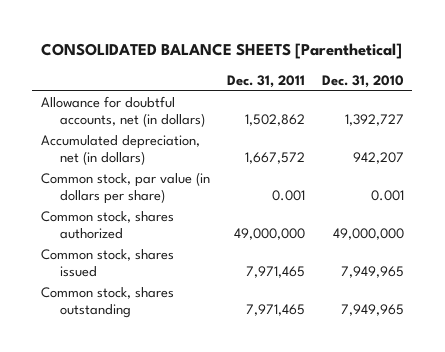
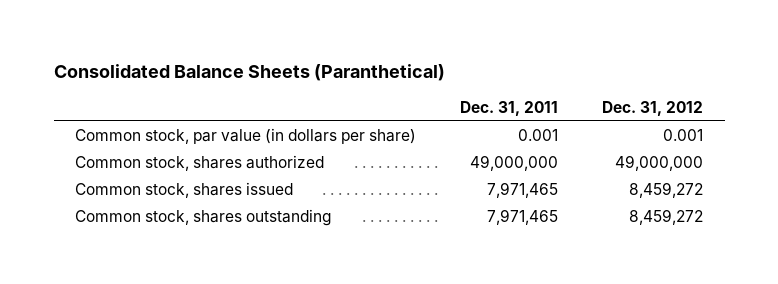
[41,42,403,59] CONSOLIDATED BALANCE SHEETS [Parenthetical] -> [53,63,445,81] Consolidated Balance Sheets (Paranthetical)
[321,74,404,88] Dec. 31, 2010 -> none
none -> [601,100,703,116] Dec. 31, 2012
[40,96,205,128] Allowance for doubtful accounts, net (in dollars) -> none
[40,135,200,166] Accumulated depreciation, net (in dollars) -> none

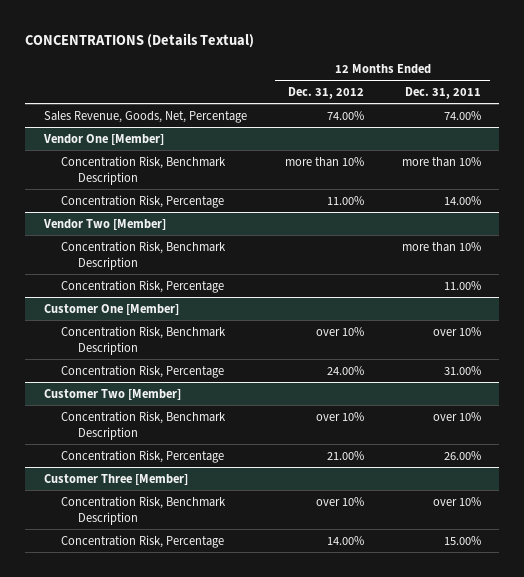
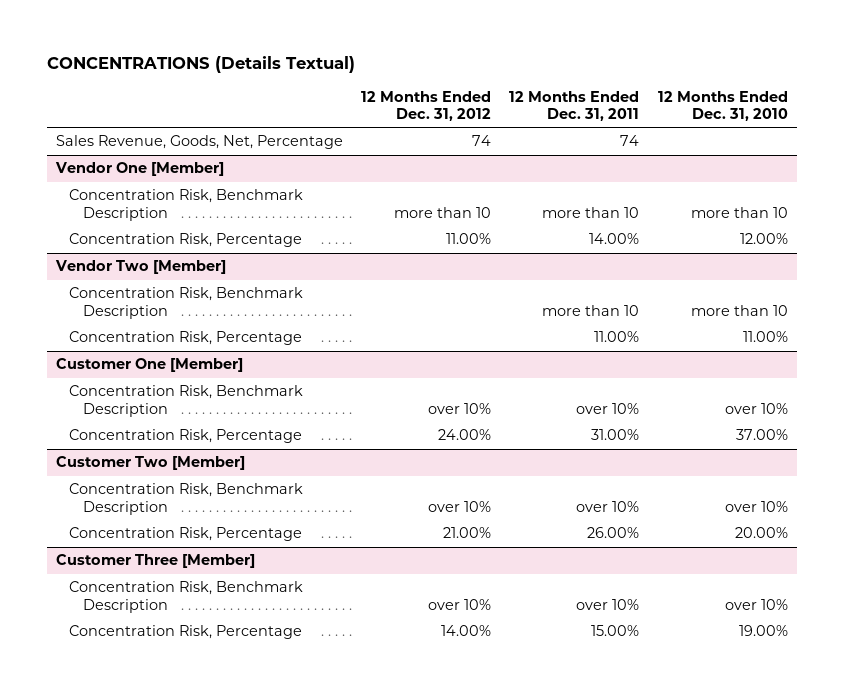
none -> [657,90,788,122] 12 Months Ended Dec. 31, 2010
[326,110,364,120] 74.00% -> [472,135,492,147] 74
[443,110,481,120] 74.00% -> [620,135,640,147] 74
[284,156,364,167] more than 10% -> [394,206,492,218] more than 10
[401,156,481,167] more than 10% -> [542,206,640,218] more than 10
[401,241,481,252] more than 10% -> [542,304,640,316] more than 10

